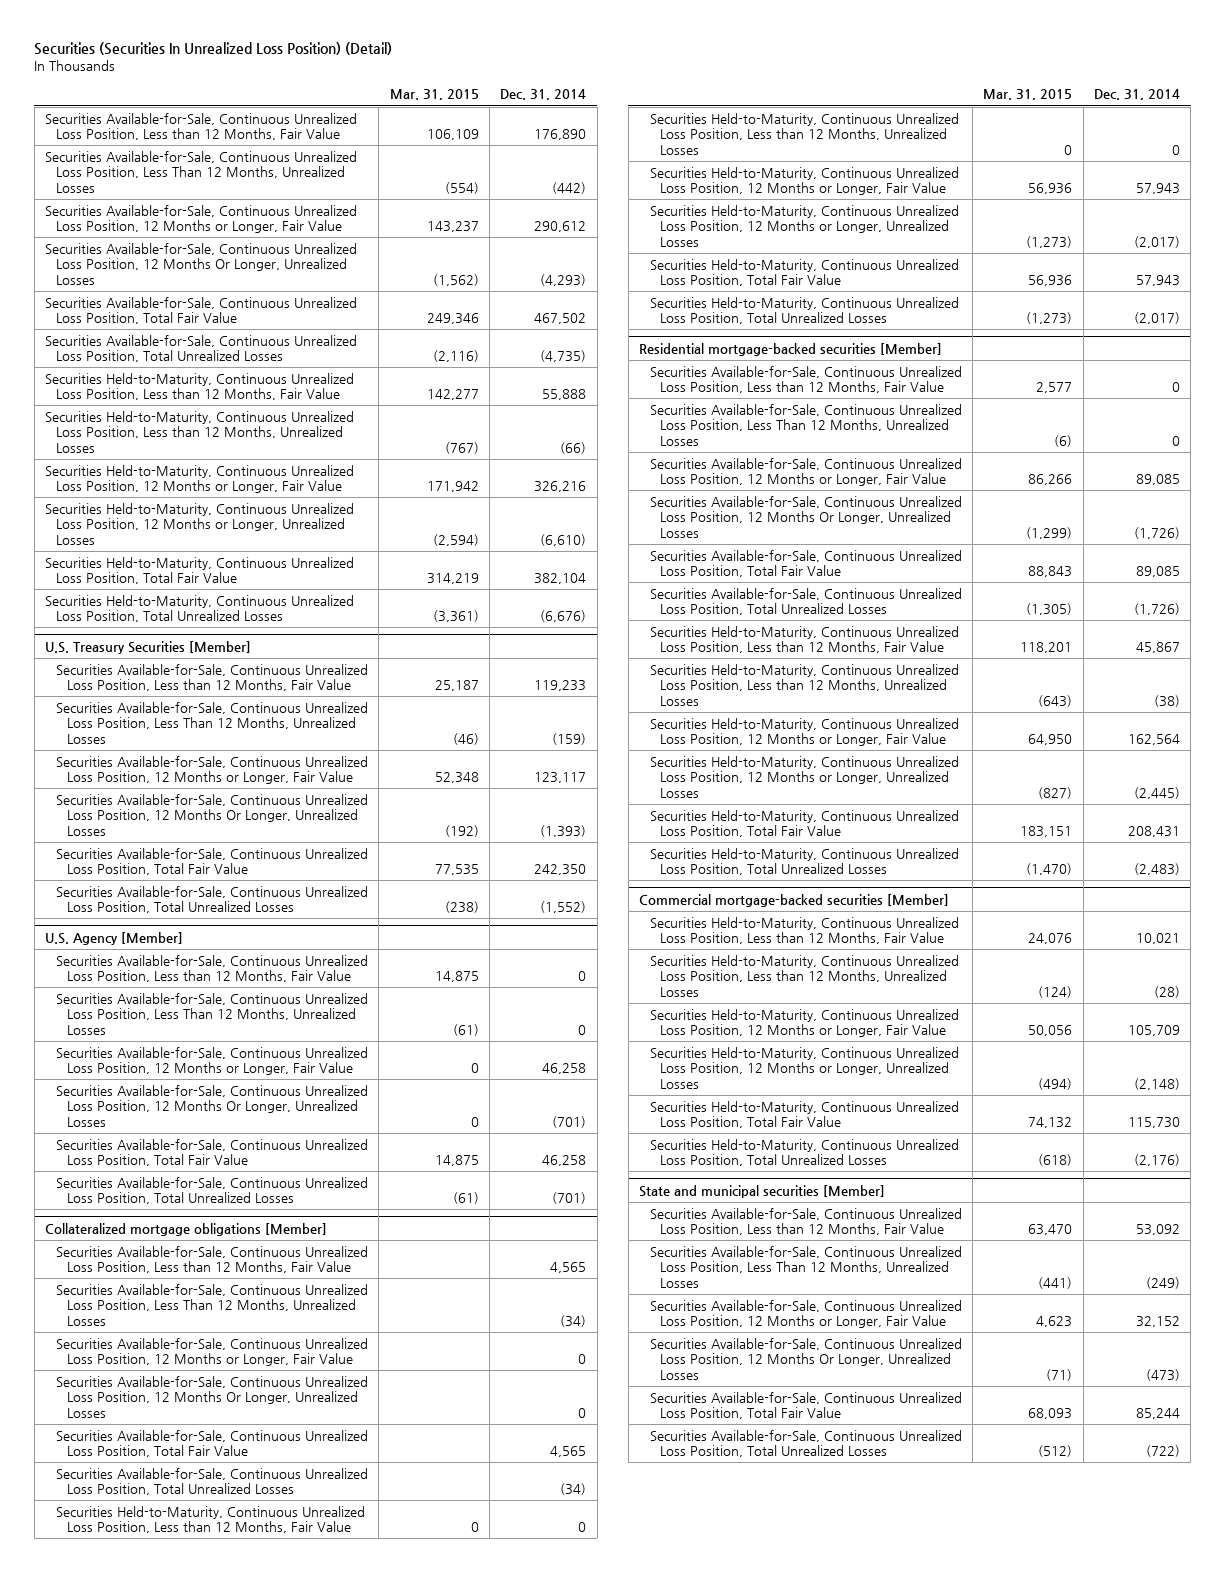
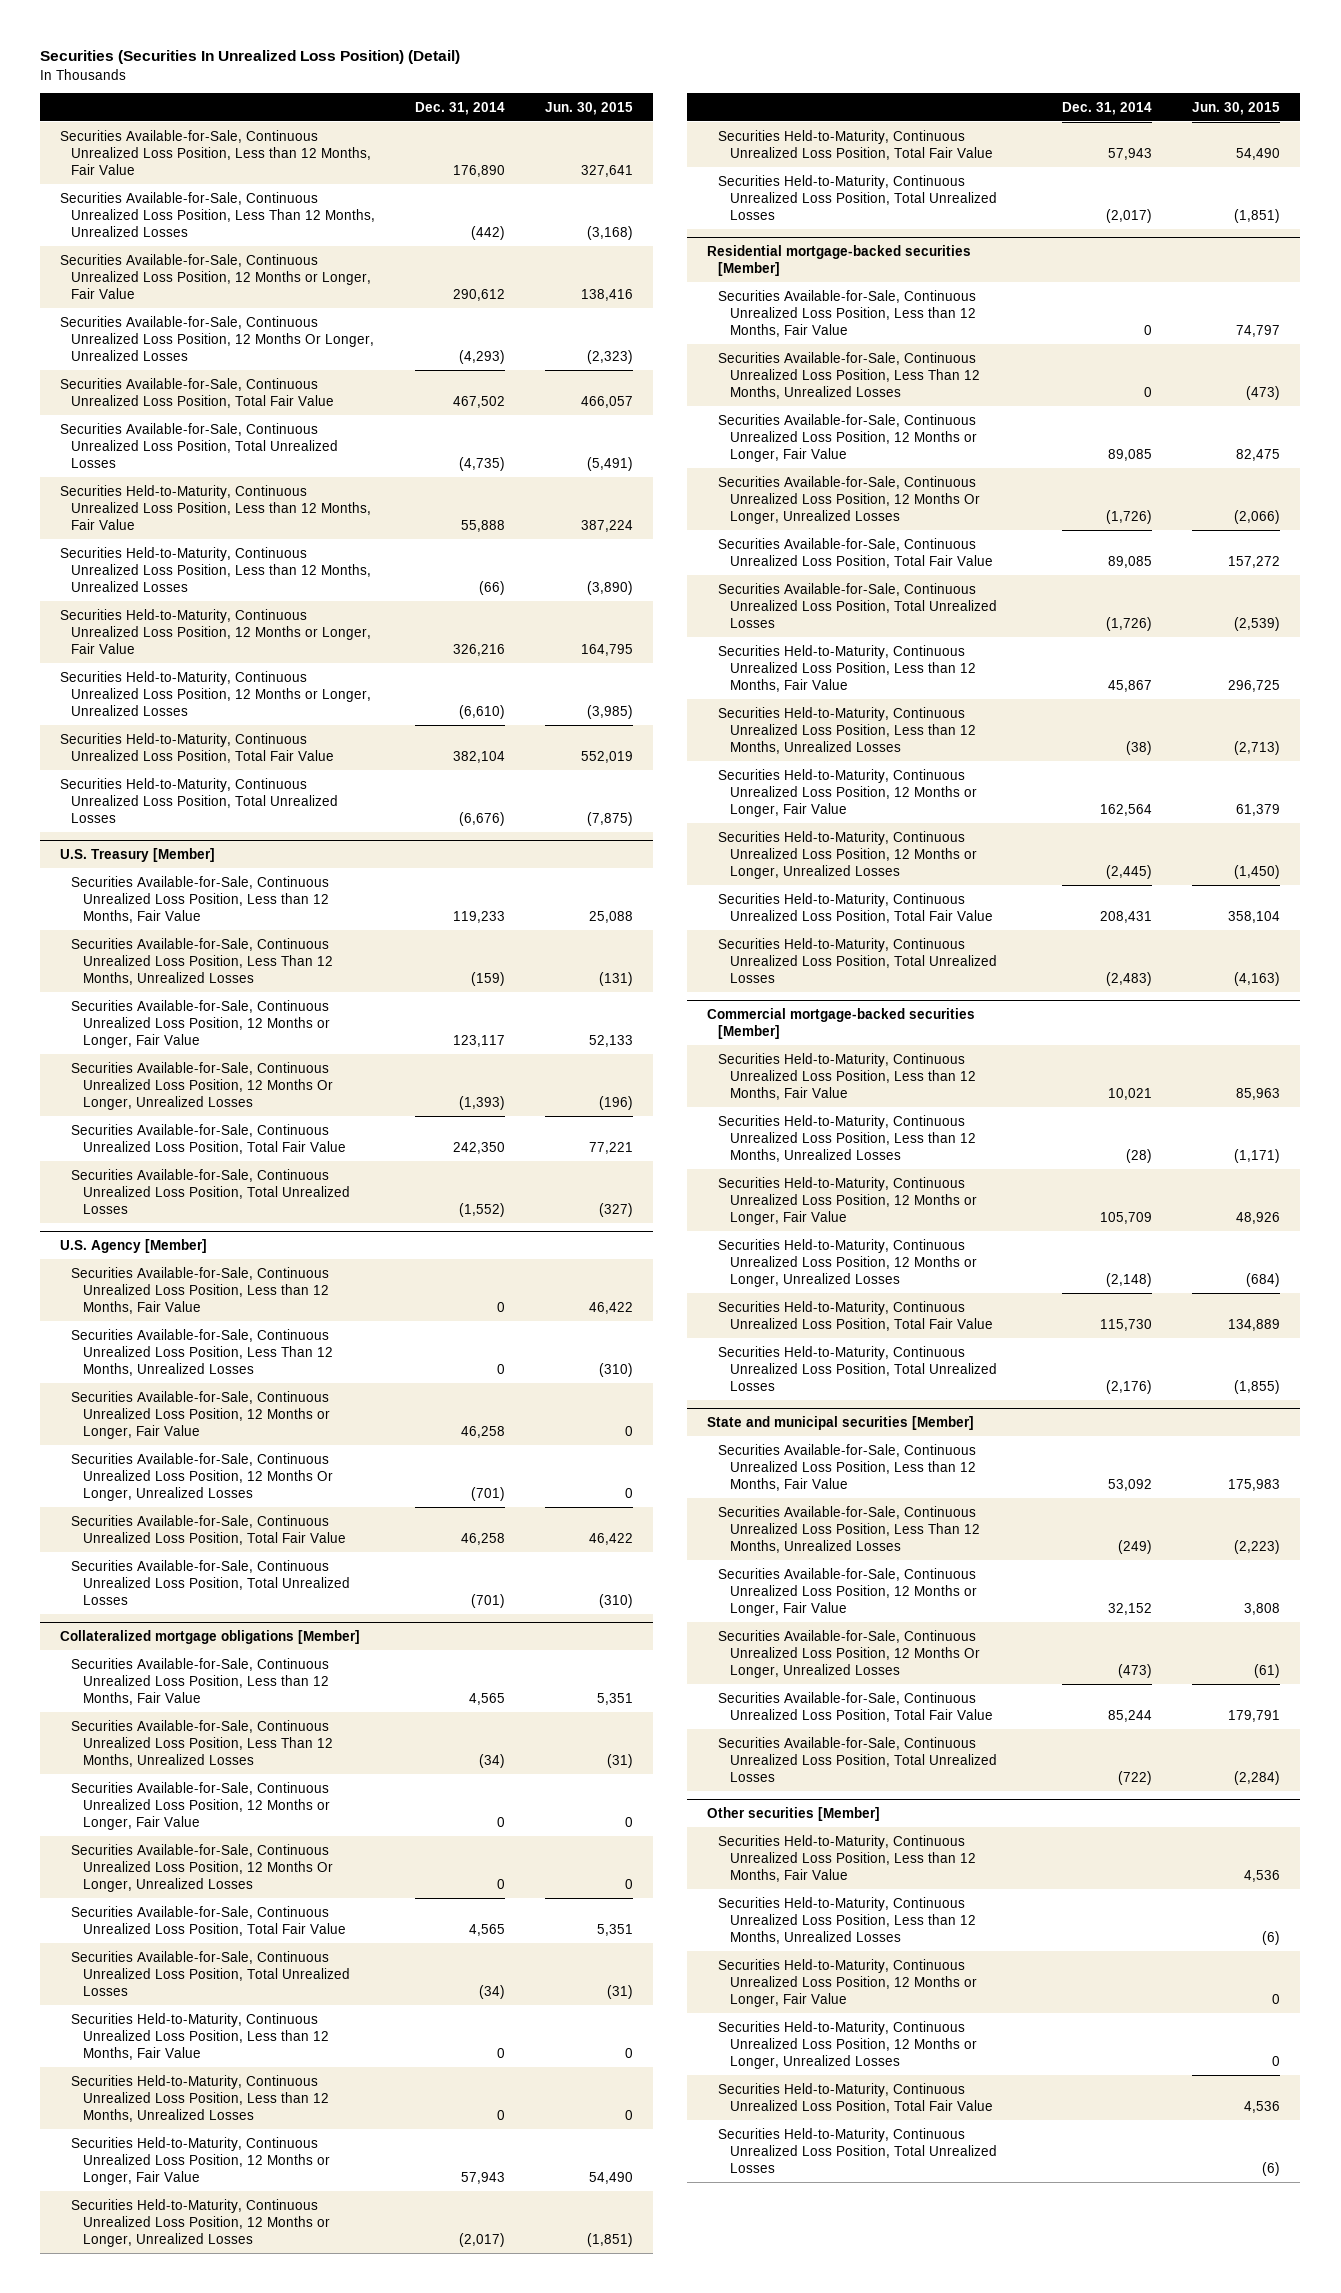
[389,89,479,101] Mar. 31, 2015 -> none
none -> [545,101,634,115] Jun. 30, 2015
[45,640,252,654] U.S. Treasury Securities [Member] -> [60,848,216,863] U.S. Treasury [Member]
none -> [707,1807,881,1822] Other securities [Member]
none -> [718,1834,976,1882] Securities Held-to-Maturity, Continuous Unrealized Loss Position, Less than 12 Months, Fair Value
none -> [718,1896,976,1944] Securities Held-to-Maturity, Continuous Unrealized Loss Position, Less than 12 Months, Unrealized Losses
none -> [718,1958,977,2007] Securities Held-to-Maturity, Continuous Unrealized Loss Position, 12 Months or Longer, Fair Value
none -> [718,2020,977,2069] Securities Held-to-Maturity, Continuous Unrealized Loss Position, 12 Months or Longer, Unrealized Losses
none -> [718,2082,993,2113] Securities Held-to-Maturity, Continuous Unrealized Loss Position, Total Fair Value
none -> [718,2127,997,2173] Securities Held-to-Maturity, Continuous Unrealized Loss Position, Total Unrealized Losses

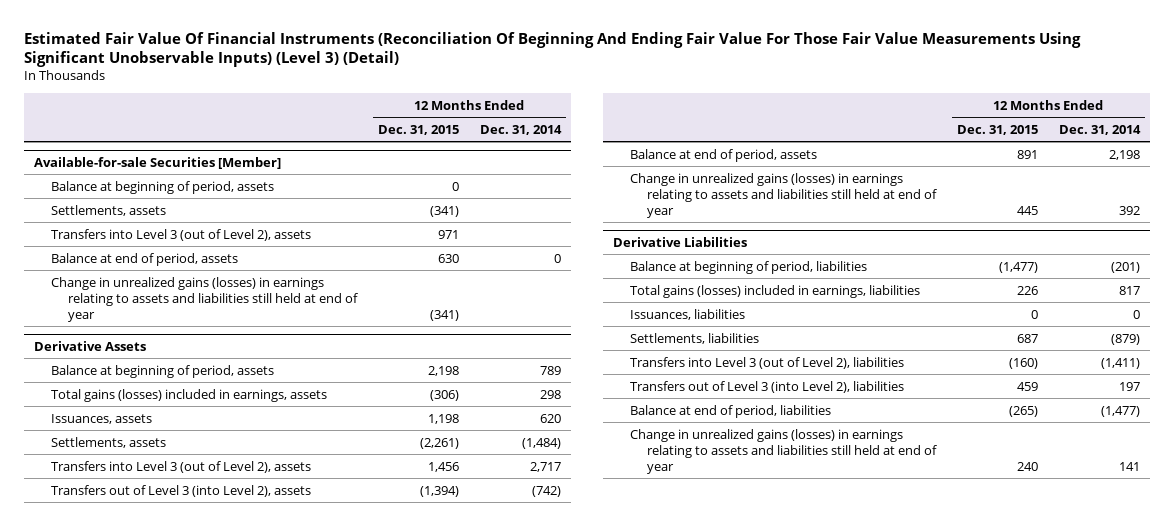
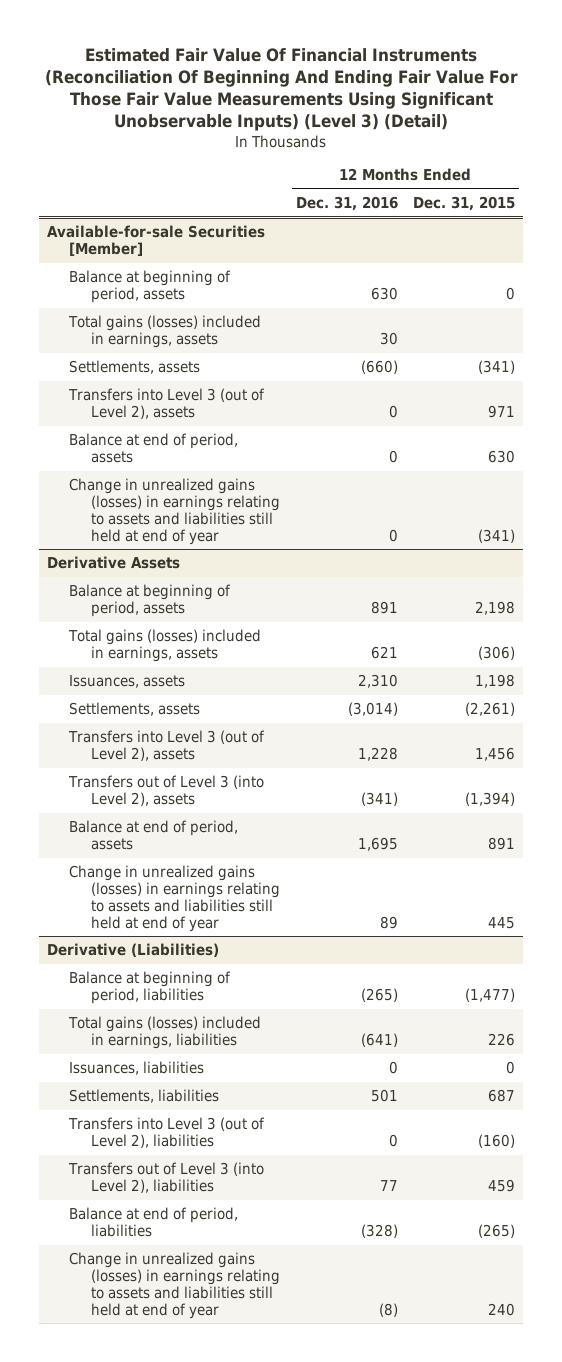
[479,124,562,135] Dec. 31, 2014 -> none
none -> [295,195,398,211] Dec. 31, 2016
none -> [67,315,261,348] Total gains (losses) included in earnings, assets
[613,236,748,247] Derivative Liabilities -> [46,943,219,958] Derivative (Liabilities)

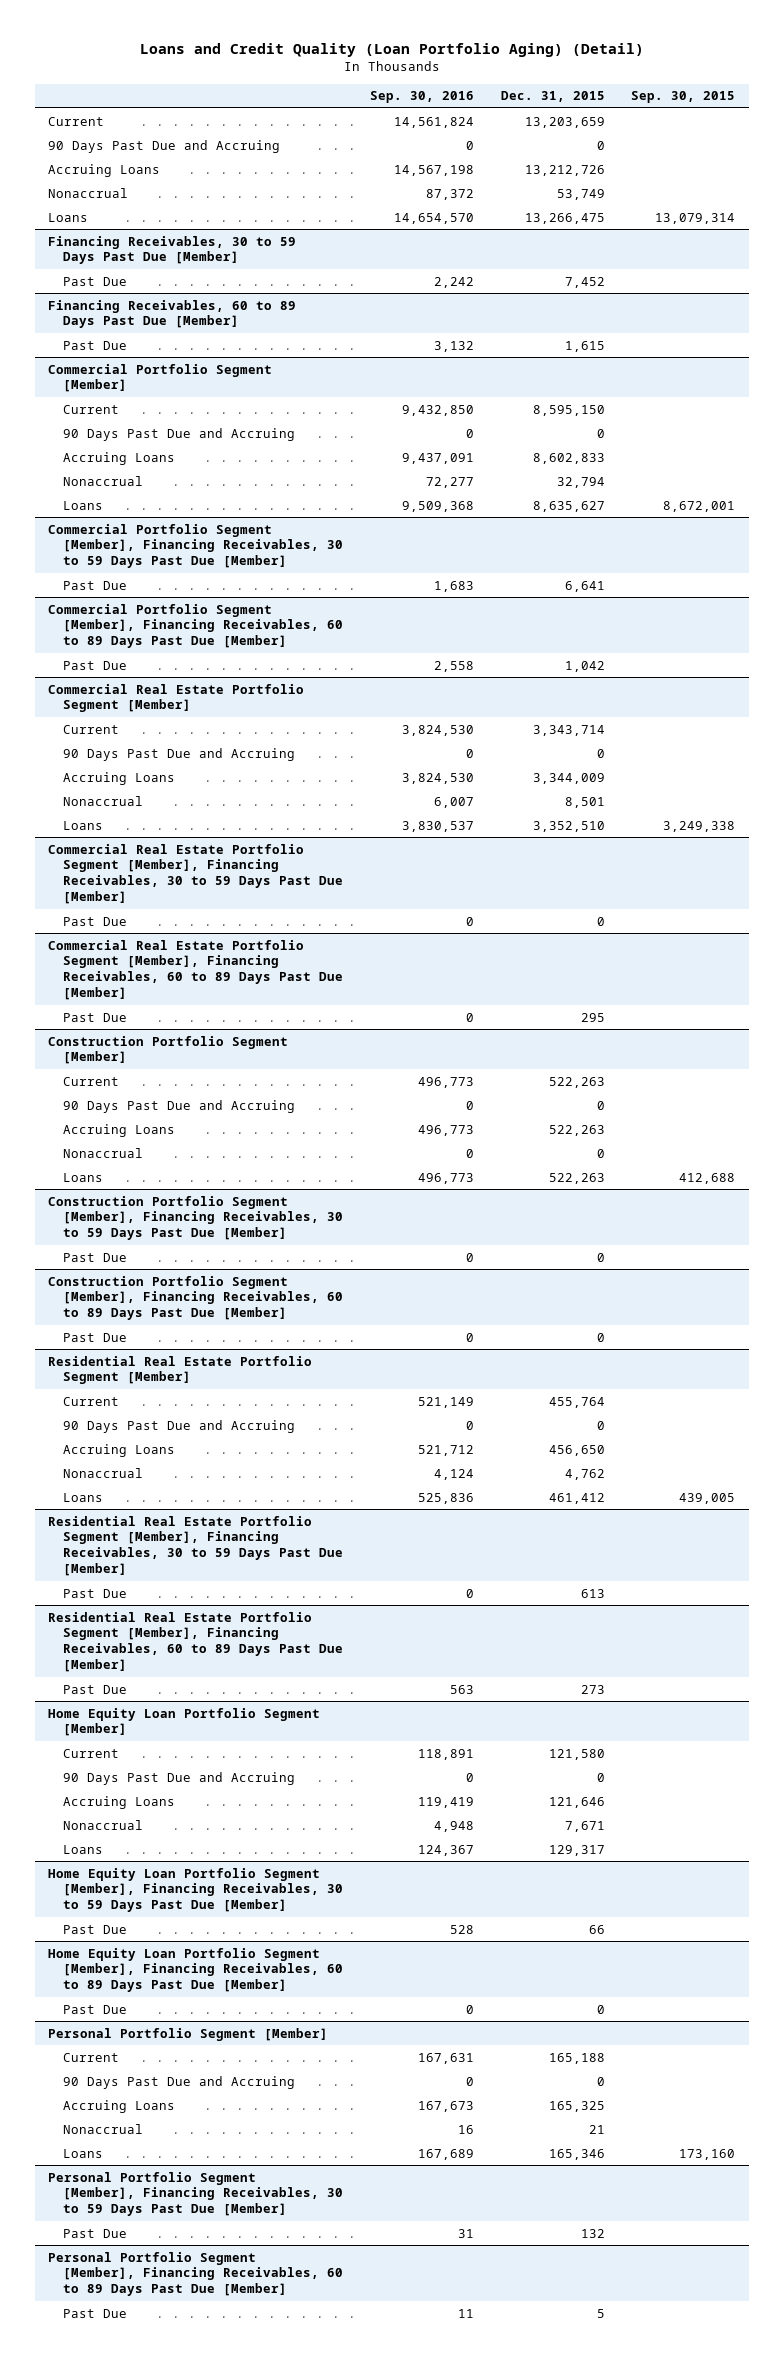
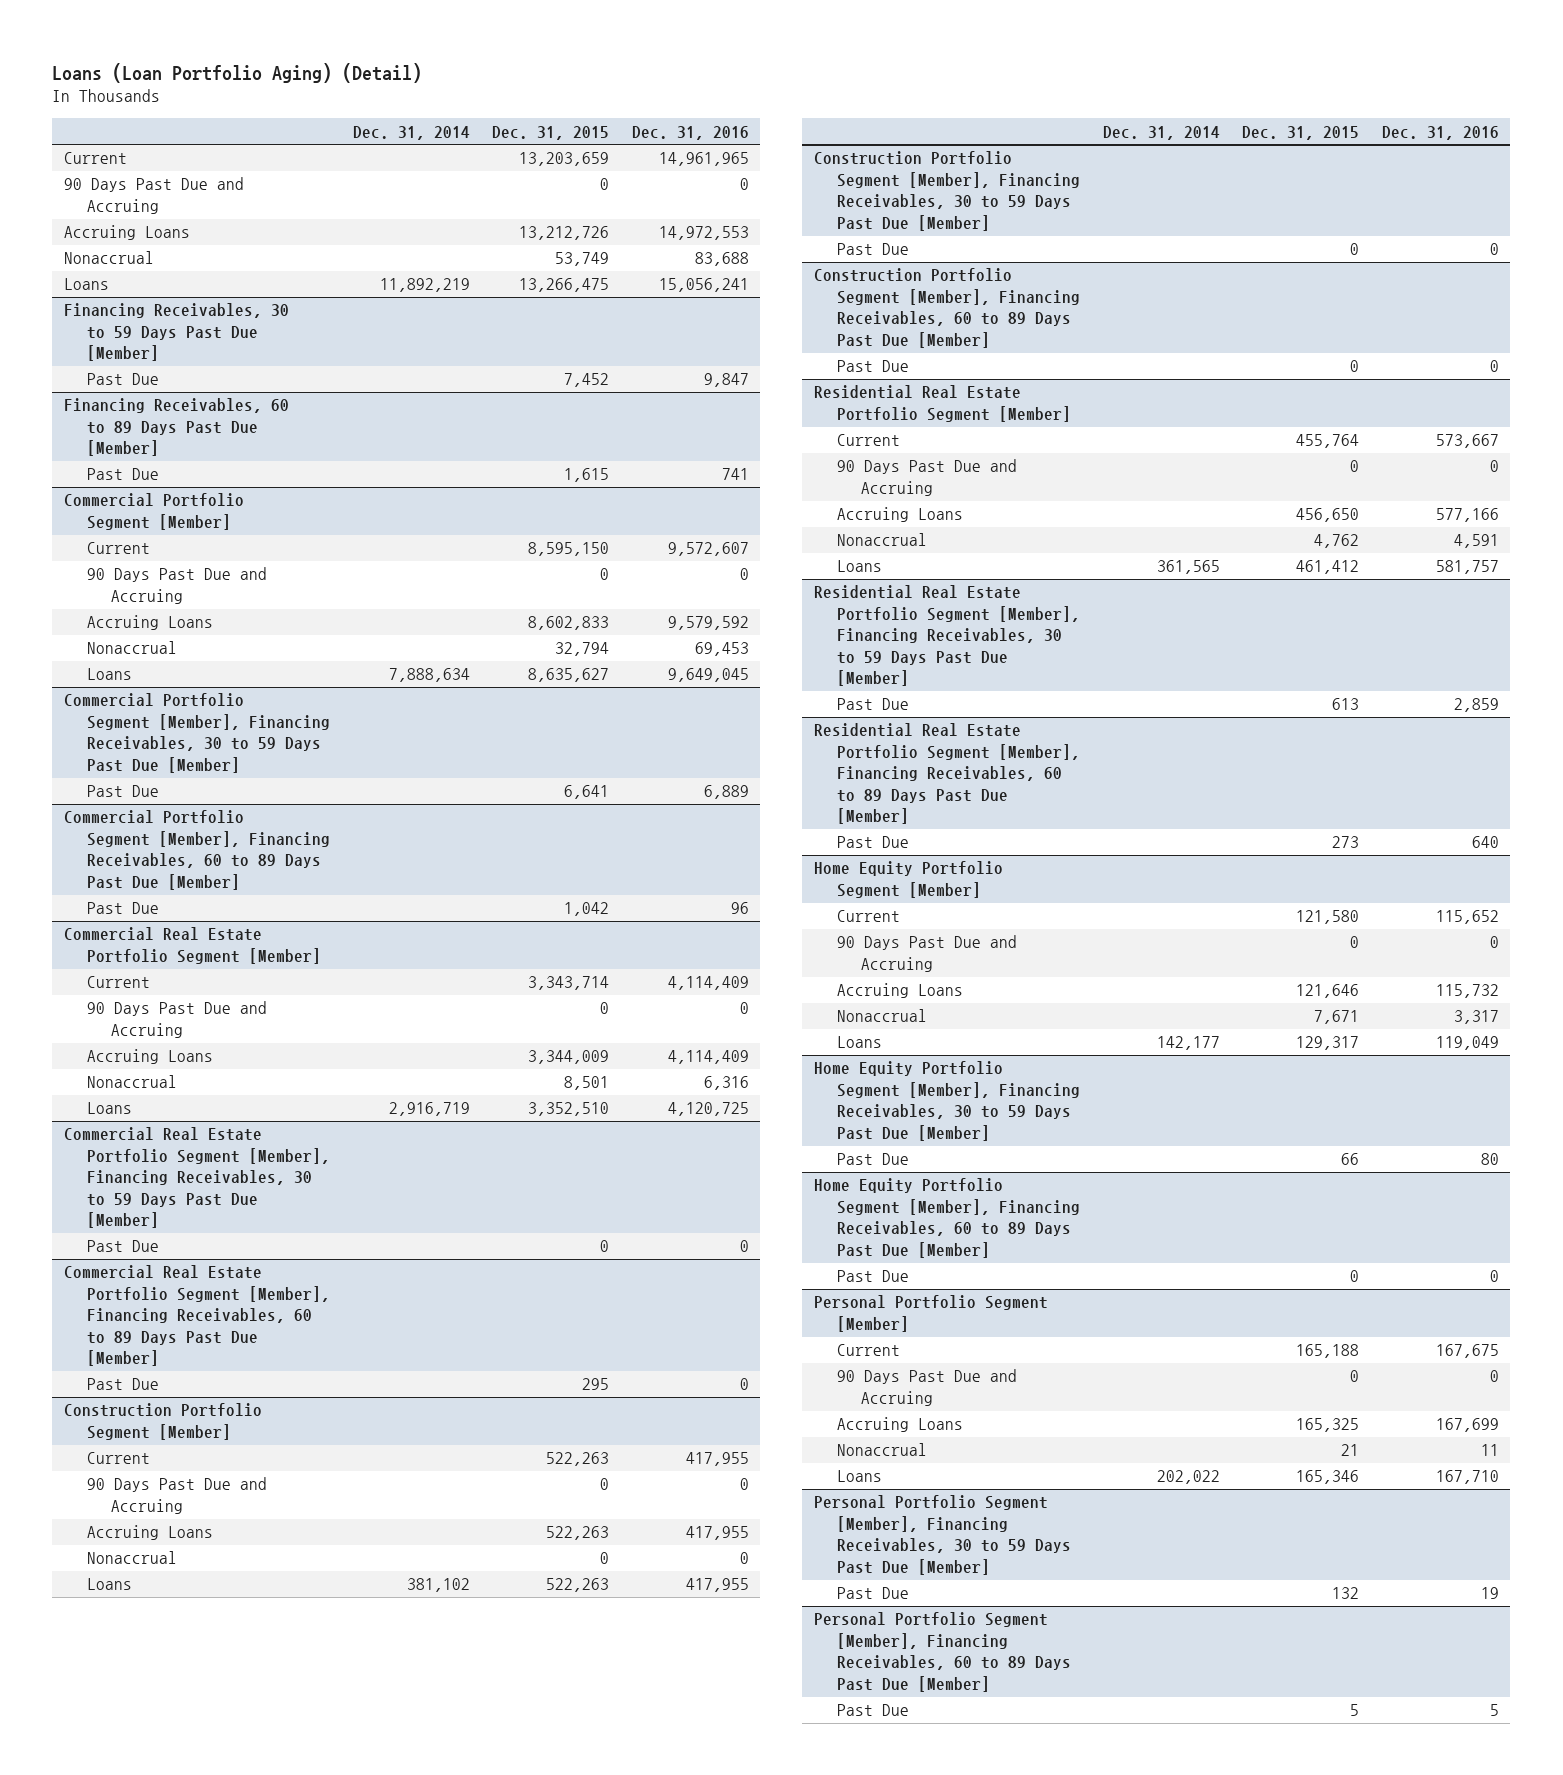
[139,43,644,58] Loans and Credit Quality (Loan Portfolio Aging) (Detail) -> [52,62,423,83] Loans (Loan Portfolio Aging) (Detail)
[369,91,474,104] Sep. 30, 2016 -> none
[631,91,736,104] Sep. 30, 2015 -> none
none -> [352,125,470,140] Dec. 31, 2014
none -> [631,125,749,140] Dec. 31, 2016
[48,1707,321,1737] Home Equity Loan Portfolio Segment [Member] -> [813,861,1003,898] Home Equity Portfolio Segment [Member]
[48,1867,343,1913] Home Equity Loan Portfolio Segment [Member], Financing Receivables, 30 to 59 Days Past Due [Member] -> [813,1061,1081,1141] Home Equity Portfolio Segment [Member], Financing Receivables, 30 to 59 Days Past Due [Member]
[48,1947,343,1993] Home Equity Loan Portfolio Segment [Member], Financing Receivables, 60 to 89 Days Past Due [Member] -> [813,1178,1081,1258] Home Equity Portfolio Segment [Member], Financing Receivables, 60 to 89 Days Past Due [Member]

